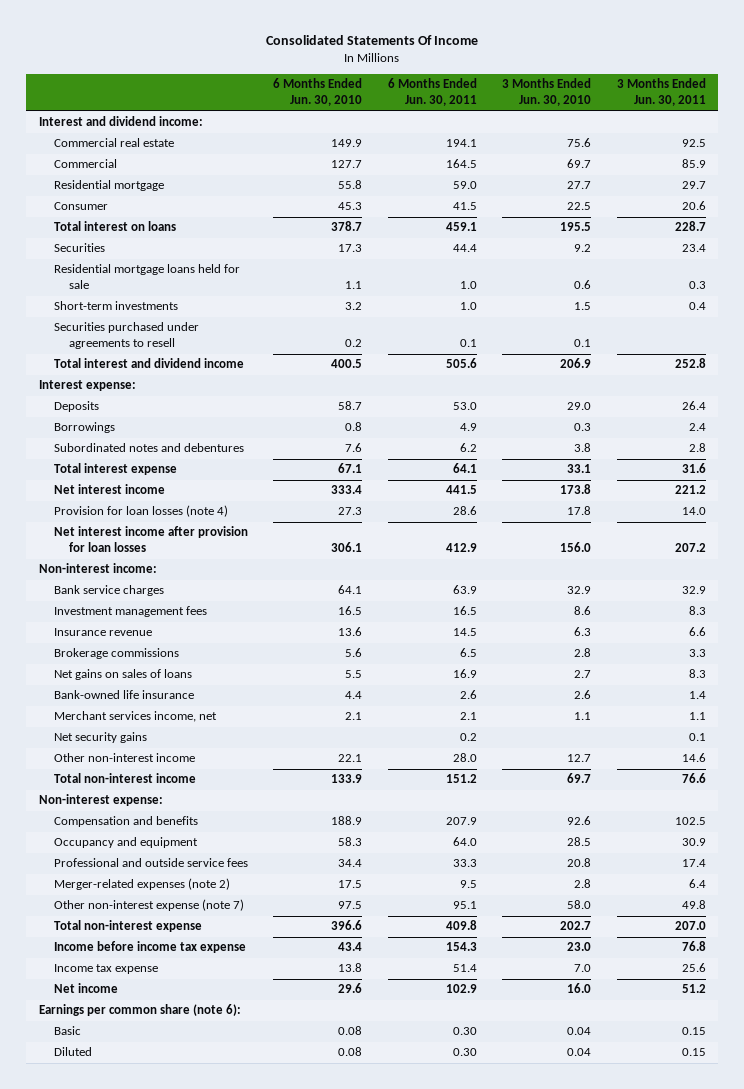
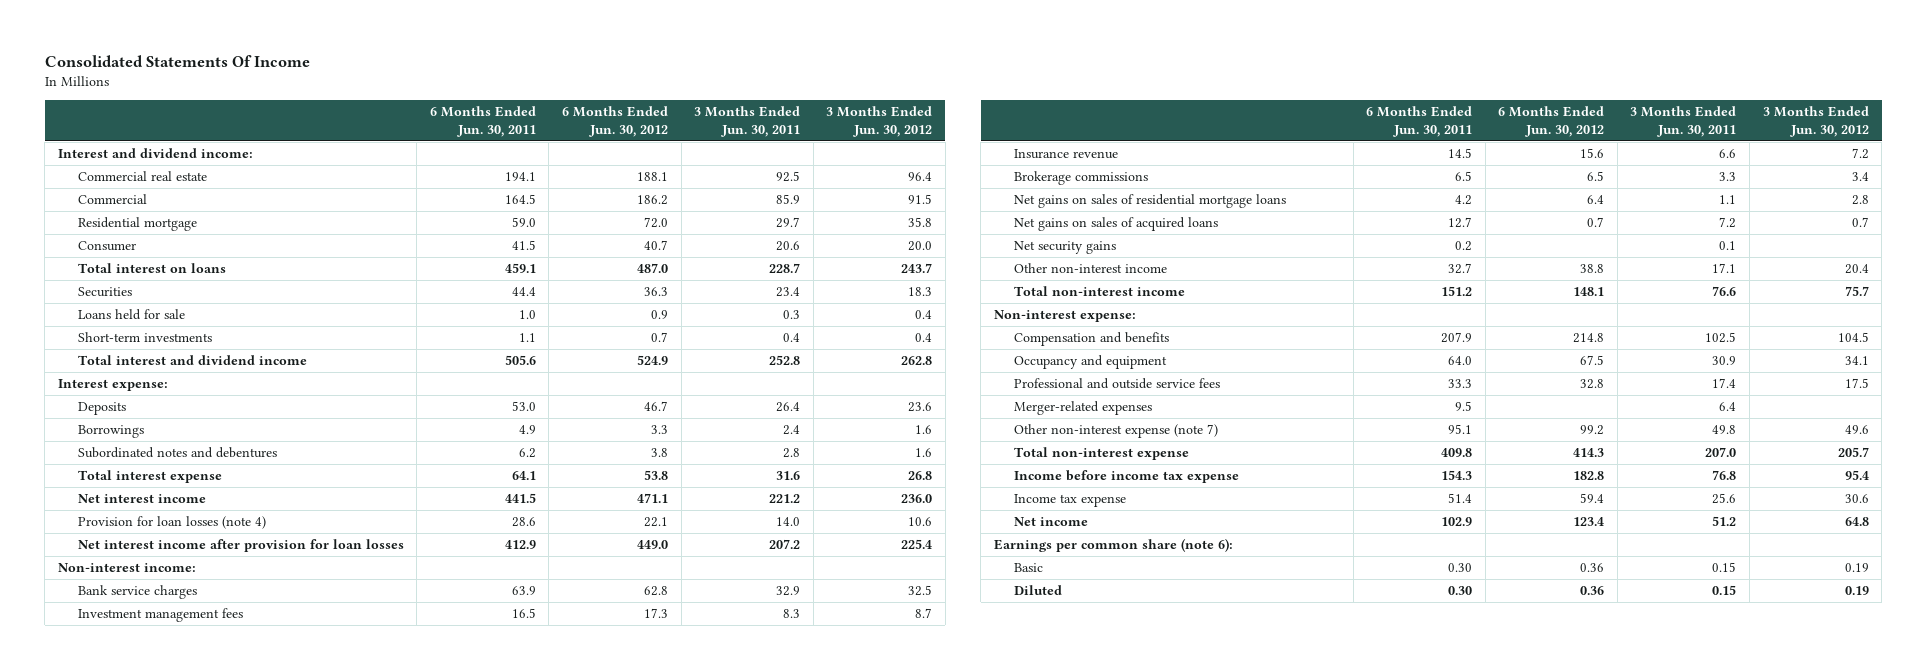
[273,78,363,107] 6 Months Ended Jun. 30, 2010 -> none
[502,78,592,107] 3 Months Ended Jun. 30, 2010 -> none
none -> [561,105,668,138] 6 Months Ended Jun. 30, 2012
none -> [826,105,933,138] 3 Months Ended Jun. 30, 2012
[53,322,199,350] Securities purchased under agreements to resell -> none
[53,264,240,290] Residential mortgage loans held for sale -> [77,308,185,320] Loans held for sale
[459,302,477,311] 1.0 -> [518,332,536,342] 1.1
[53,690,194,700] Bank-owned life insurance -> none
[53,711,217,723] Merchant services income, net -> none
[53,669,192,681] Net gains on sales of loans -> [1014,193,1287,208] Net gains on sales of residential mortgage loans
[452,669,477,679] 16.9 -> [1455,194,1473,205] 4.2
[688,669,706,679] 8.3 -> [1719,194,1737,204] 1.1
none -> [1014,216,1219,231] Net gains on sales of acquired loans
[452,753,477,763] 28.0 -> [1448,262,1473,274] 32.7
[681,753,706,763] 14.6 -> [1712,262,1737,273] 17.1
[53,878,230,891] Merger-related expenses (note 2) -> [1014,400,1153,415] Merger-related expenses

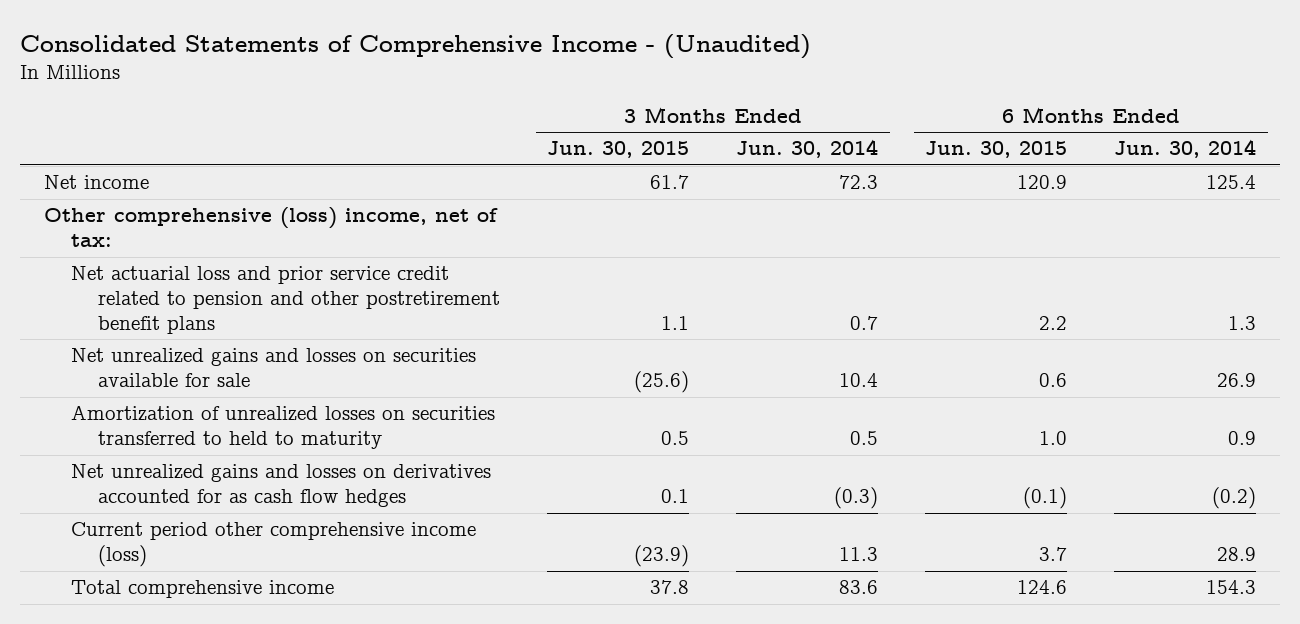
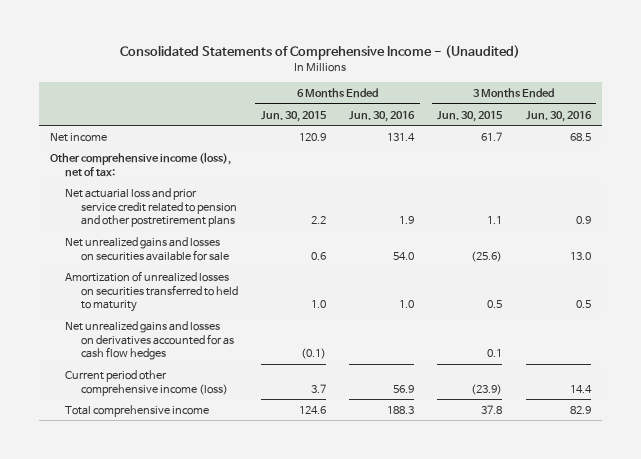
[736,139,879,159] Jun. 30, 2014 -> none
[1114,139,1257,159] Jun. 30, 2014 -> none
none -> [349,110,416,122] Jun. 30, 2016
none -> [525,110,592,122] Jun. 30, 2016
[43,207,498,248] Other comprehensive (loss) income, net of tax: -> [50,151,232,177] Other comprehensive income (loss), net of tax:
[70,266,501,335] Net actuarial loss and prior service credit related to pension and other postretirement benefit plans -> [65,187,237,228] Net actuarial loss and prior service credit related to pension and other postretirement plans

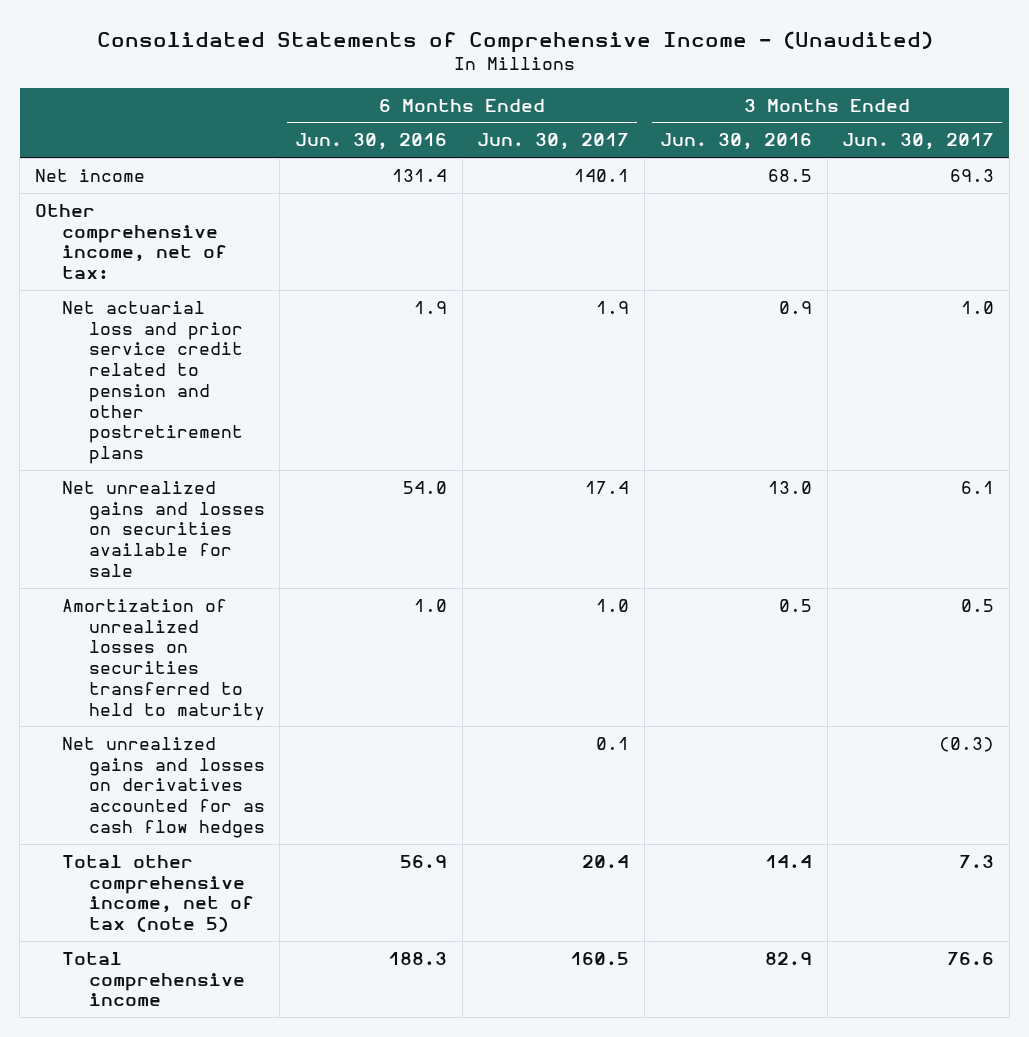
[260,110,327,122] Jun. 30, 2015 -> none
[437,110,504,122] Jun. 30, 2015 -> none
none -> [477,133,630,151] Jun. 30, 2017
none -> [842,133,995,151] Jun. 30, 2017
[50,151,232,177] Other comprehensive income (loss), net of tax: -> [34,203,227,280] Other comprehensive income, net of tax:
[65,369,228,396] Current period other comprehensive income (loss) -> [61,854,254,933] Total other comprehensive income, net of tax (note 5)

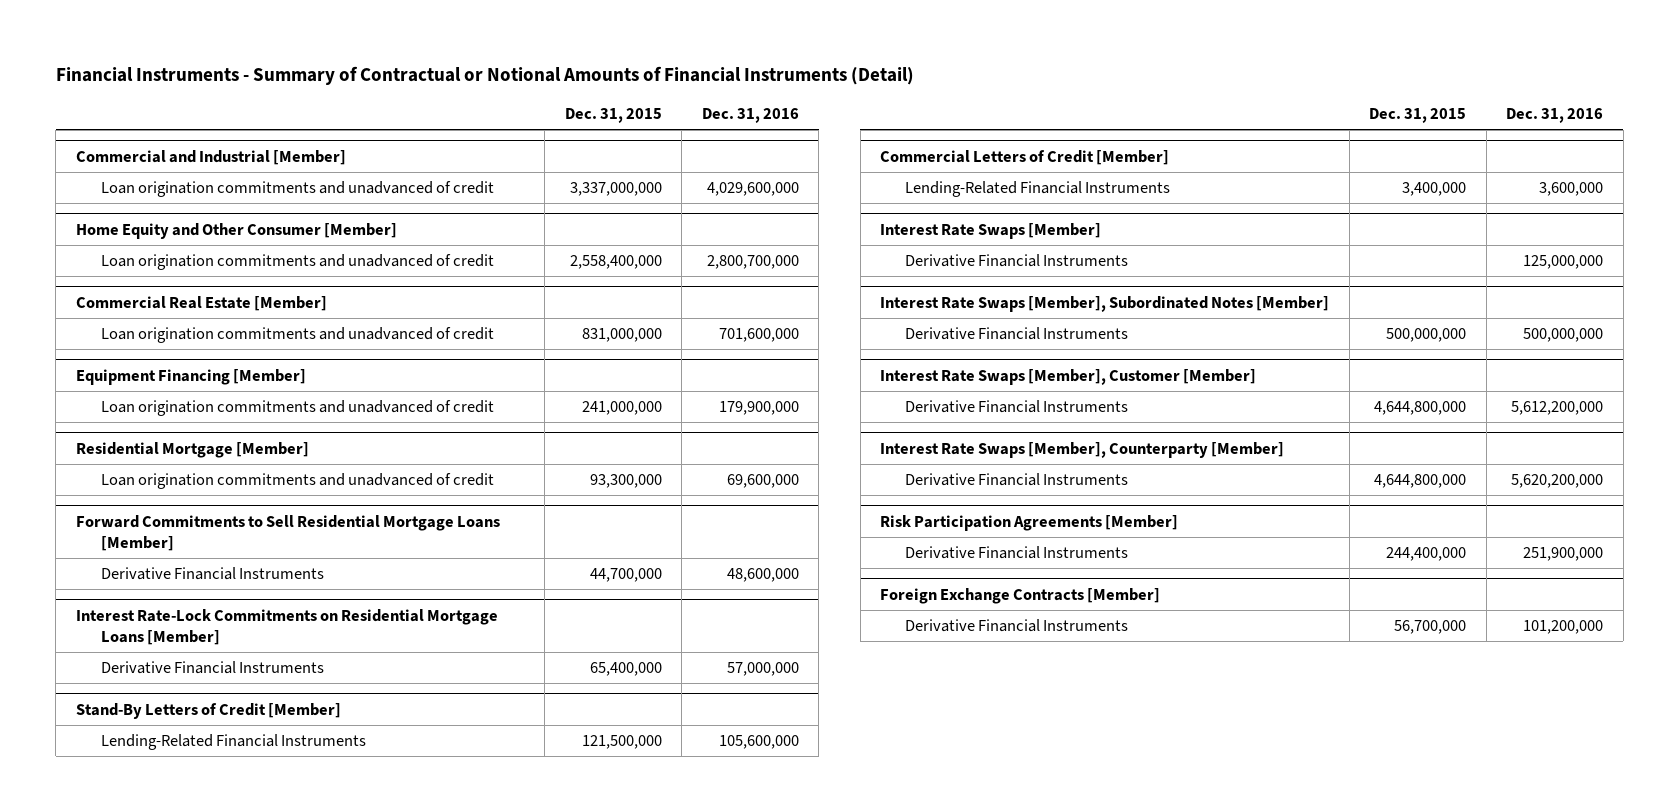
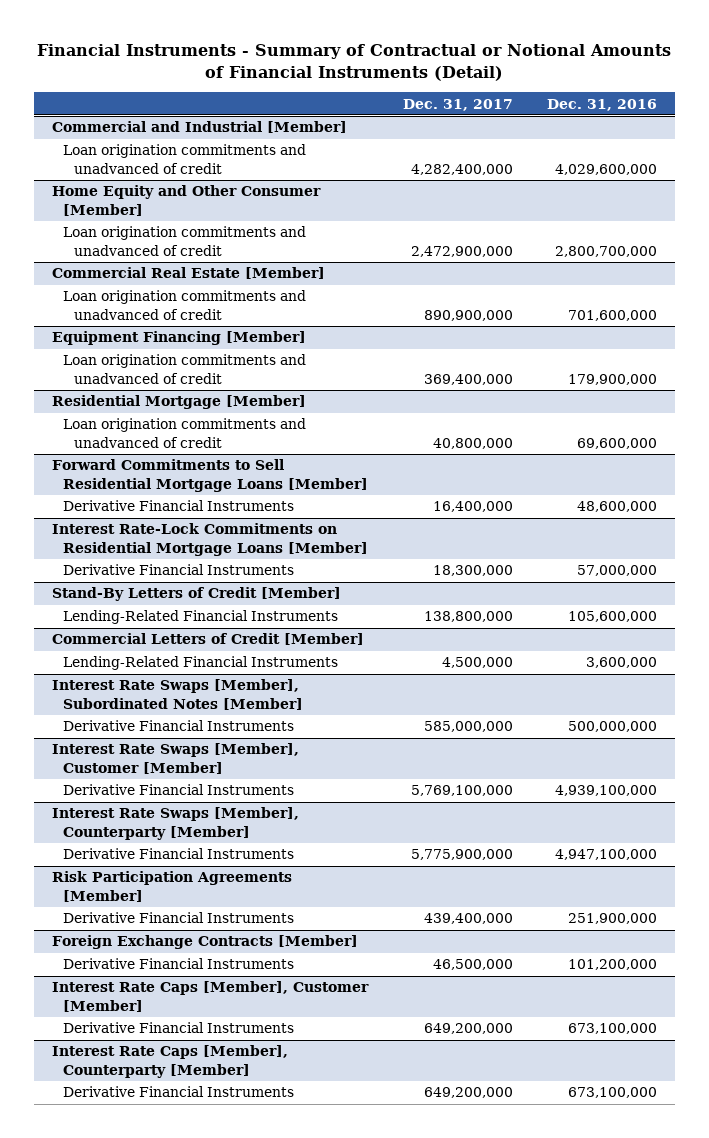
[564,108,662,124] Dec. 31, 2015 -> none
none -> [402,98,513,111] Dec. 31, 2017
[880,222,1102,239] Interest Rate Swaps [Member] -> none
[905,254,1129,268] Derivative Financial Instruments -> none
[1511,401,1604,416] 5,612,200,000 -> [555,785,658,797] 4,939,100,000
[1511,474,1604,489] 5,620,200,000 -> [555,849,658,861] 4,947,100,000
none -> [51,981,369,1012] Interest Rate Caps [Member], Customer [Member]
none -> [62,1022,294,1034] Derivative Financial Instruments
none -> [51,1045,288,1078] Interest Rate Caps [Member], Counterparty [Member]
none -> [62,1086,294,1098] Derivative Financial Instruments

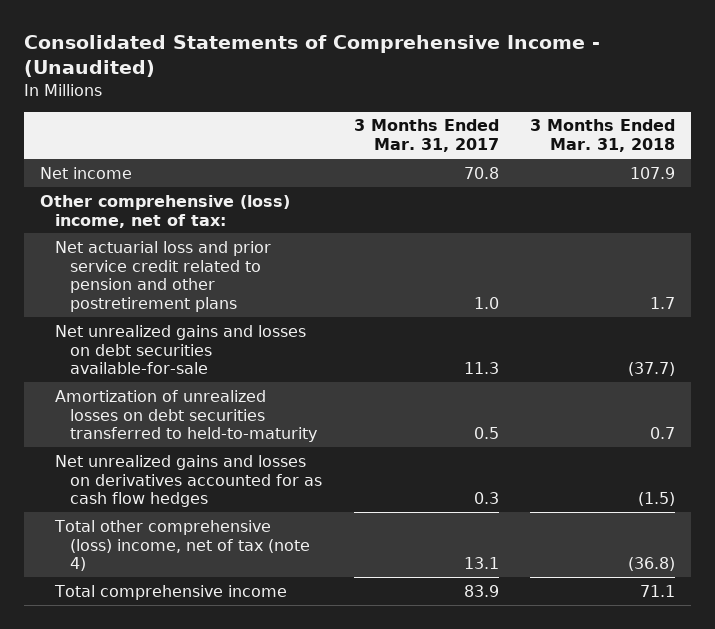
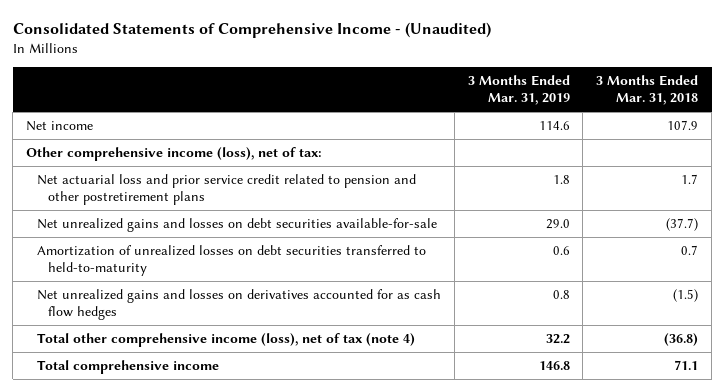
[353,119,499,153] 3 Months Ended Mar. 31, 2017 -> none
none -> [467,75,570,106] 3 Months Ended Mar. 31, 2019
[39,194,290,228] Other comprehensive (loss) income, net of tax: -> [26,146,323,161] Other comprehensive income (loss), net of tax:
[54,519,311,572] Total other comprehensive (loss) income, net of tax (note 4) -> [36,332,415,347] Total other comprehensive income (loss), net of tax (note 4)

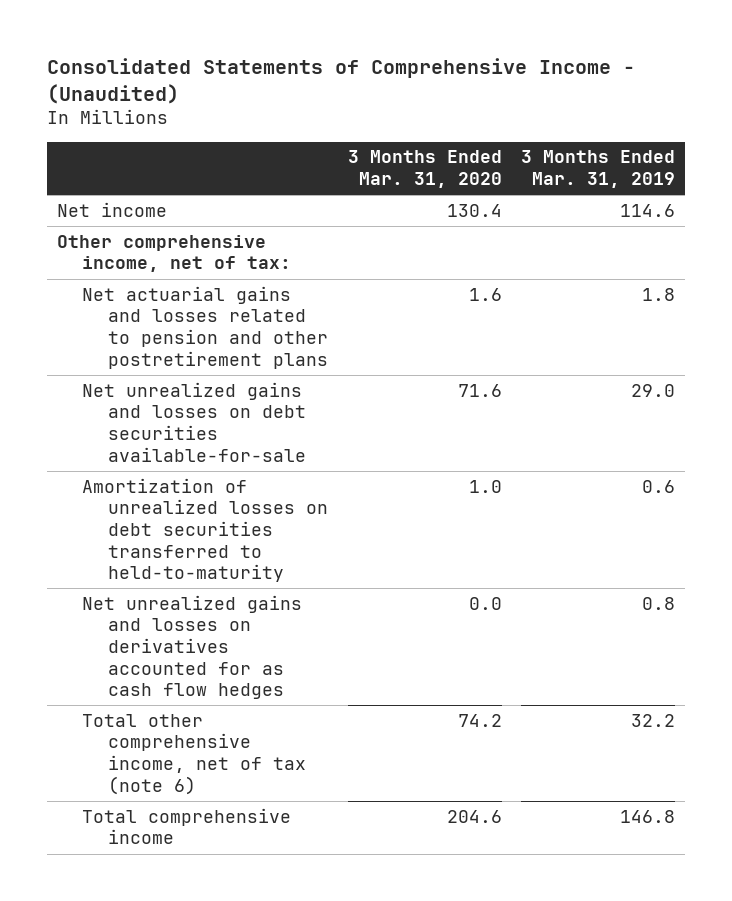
[596,75,699,106] 3 Months Ended Mar. 31, 2018 -> none
none -> [347,150,502,189] 3 Months Ended Mar. 31, 2020
[26,146,323,161] Other comprehensive income (loss), net of tax: -> [56,234,292,273] Other comprehensive income, net of tax:
[36,173,416,206] Net actuarial loss and prior service credit related to pension and other postretirement plans -> [82,285,328,369] Net actuarial gains and losses related to pension and other postretirement plans
[36,332,415,347] Total other comprehensive income (loss), net of tax (note 4) -> [82,713,306,795] Total other comprehensive income, net of tax (note 6)

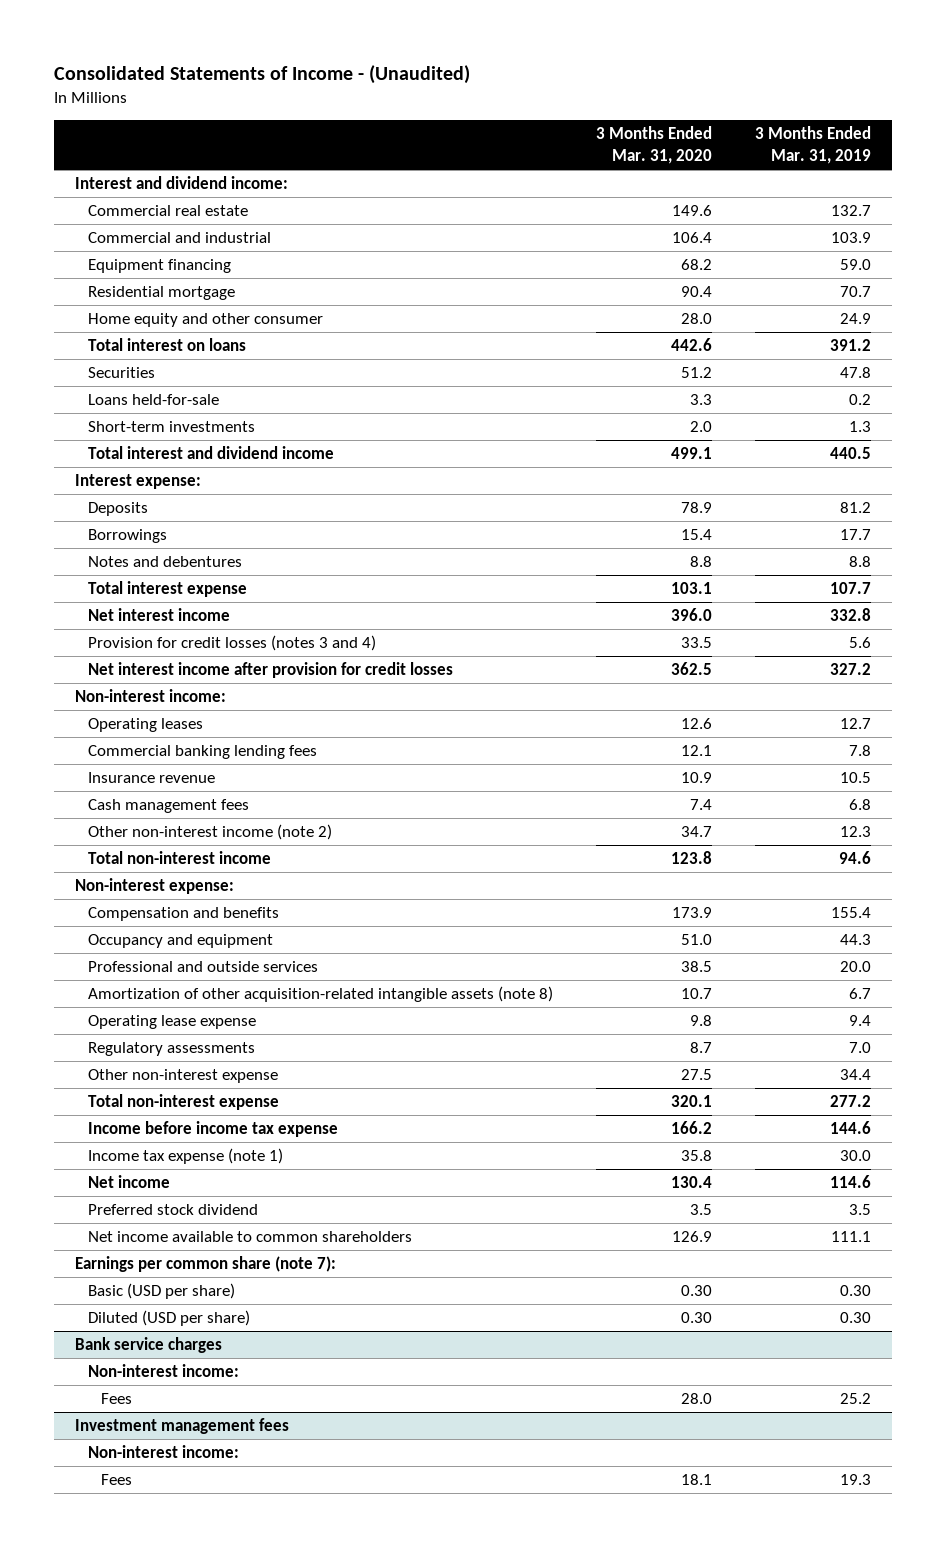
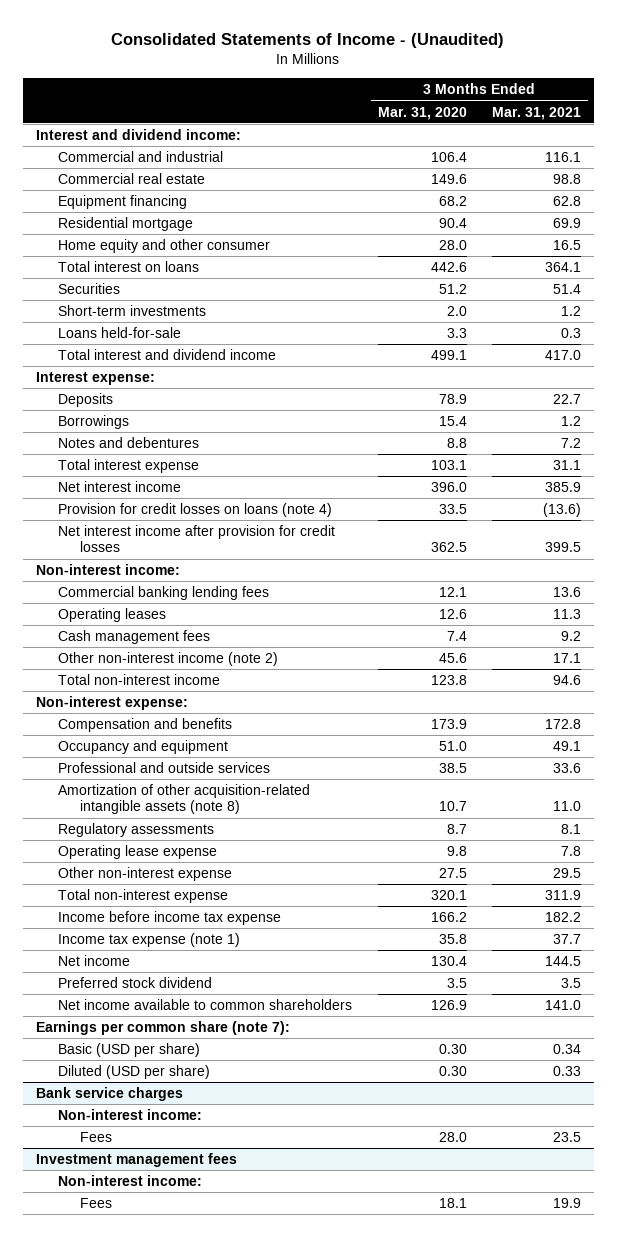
[754,126,871,165] 3 Months Ended Mar. 31, 2019 -> none
none -> [492,106,582,120] Mar. 31, 2021
[88,205,249,217] Commercial real estate -> [57,173,205,185] Commercial real estate
[88,394,220,406] Loans held-for-sale -> [57,327,181,339] Loans held-for-sale
[88,635,377,652] Provision for credit losses (notes 3 and 4) -> [57,503,332,518] Provision for credit losses on loans (note 4)
[88,772,216,784] Insurance revenue -> none
[88,718,204,733] Operating leases -> [57,608,166,623] Operating leases
[680,826,712,838] 34.7 -> [438,653,467,664] 45.6
[88,1015,257,1030] Operating lease expense -> [57,845,217,860] Operating lease expense

